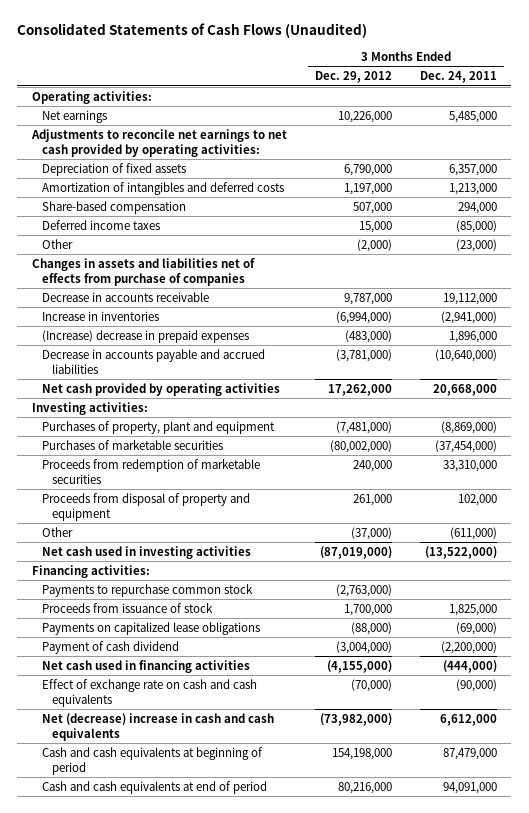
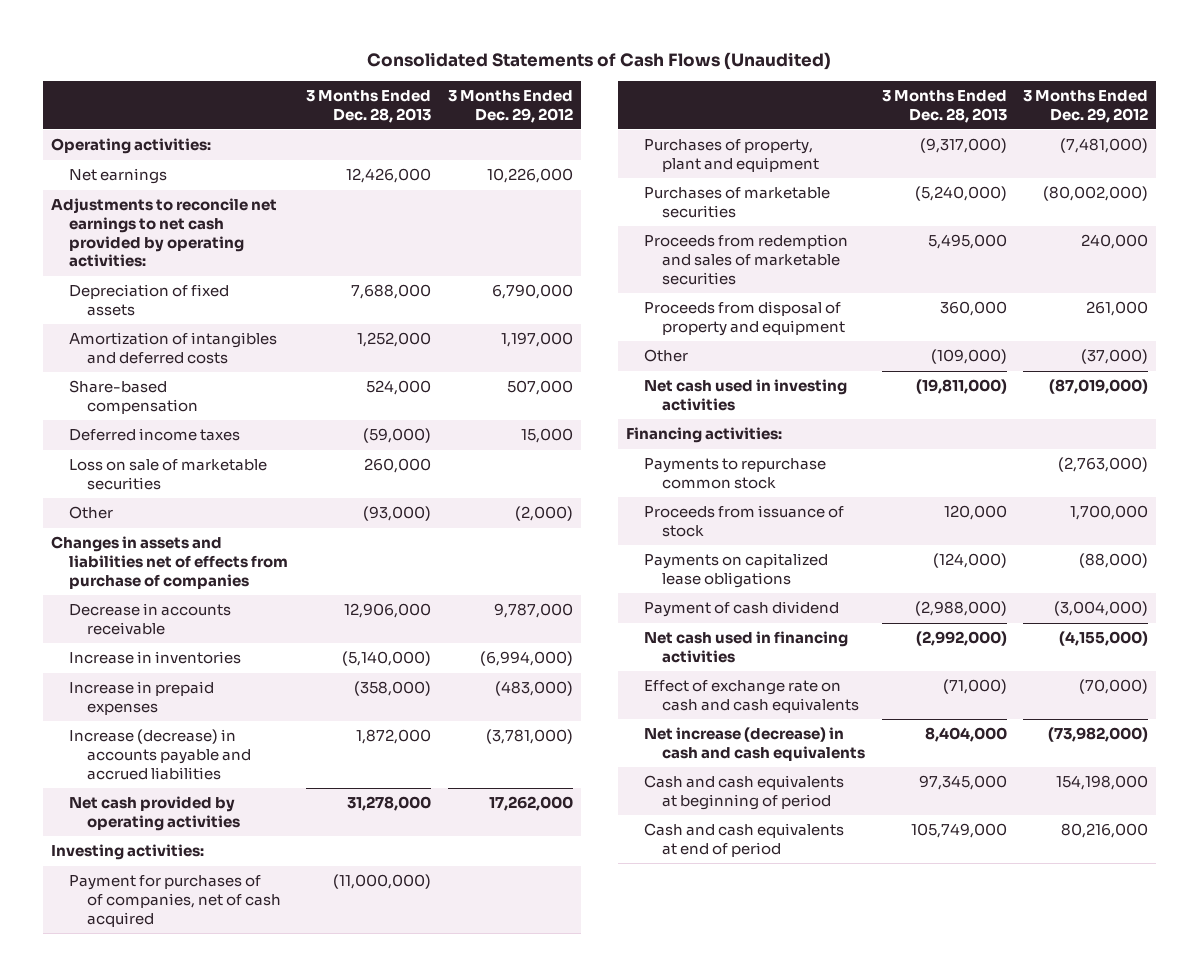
[420,71,498,84] Dec. 24, 2011 -> none
none -> [306,89,432,123] 3 Months Ended Dec. 28, 2013
none -> [69,459,268,490] Loss on sale of marketable securities
[41,329,249,343] (Increase) decrease in prepaid expenses -> [69,681,215,715] Increase in prepaid expenses
[41,348,265,374] Decrease in accounts payable and accrued liabilities -> [69,729,252,780] Increase (decrease) in accounts payable and accrued liabilities
none -> [69,875,282,927] Payment for purchases of of companies, net of cash acquired
[41,458,260,484] Proceeds from redemption of marketable securities -> [644,234,849,285] Proceeds from redemption and sales of marketable securities
[41,712,274,741] Net (decrease) increase in cash and cash equivalents -> [644,727,866,761] Net increase (decrease) in cash and cash equivalents

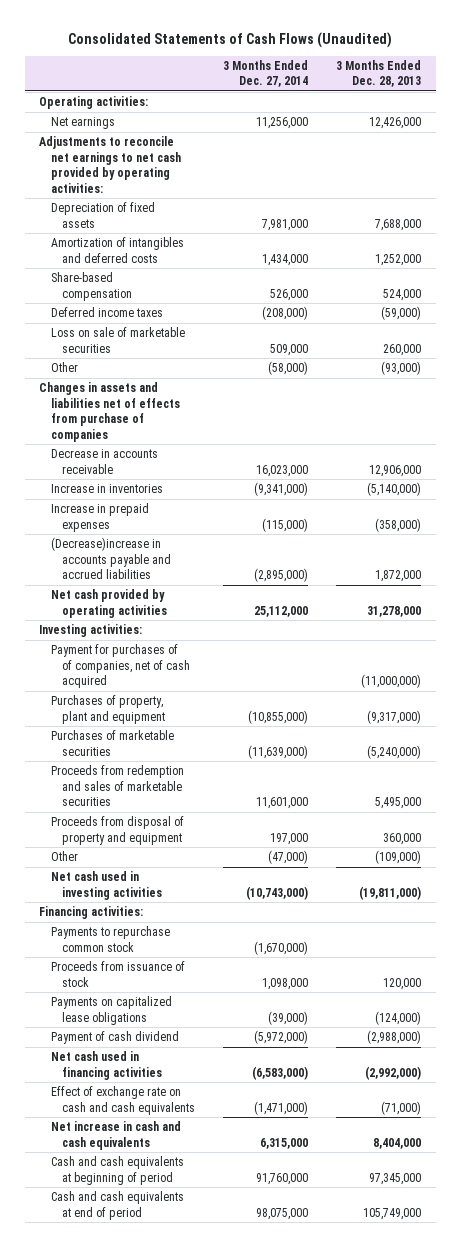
[447,89,573,123] 3 Months Ended Dec. 29, 2012 -> none
none -> [223,59,309,88] 3 Months Ended Dec. 27, 2014
[69,729,252,780] Increase (decrease) in accounts payable and accrued liabilities -> [50,537,172,580] (Decrease)increase in accounts payable and accrued liabilities
[644,727,866,761] Net increase (decrease) in cash and cash equivalents -> [50,1121,181,1150] Net increase in cash and cash equivalents

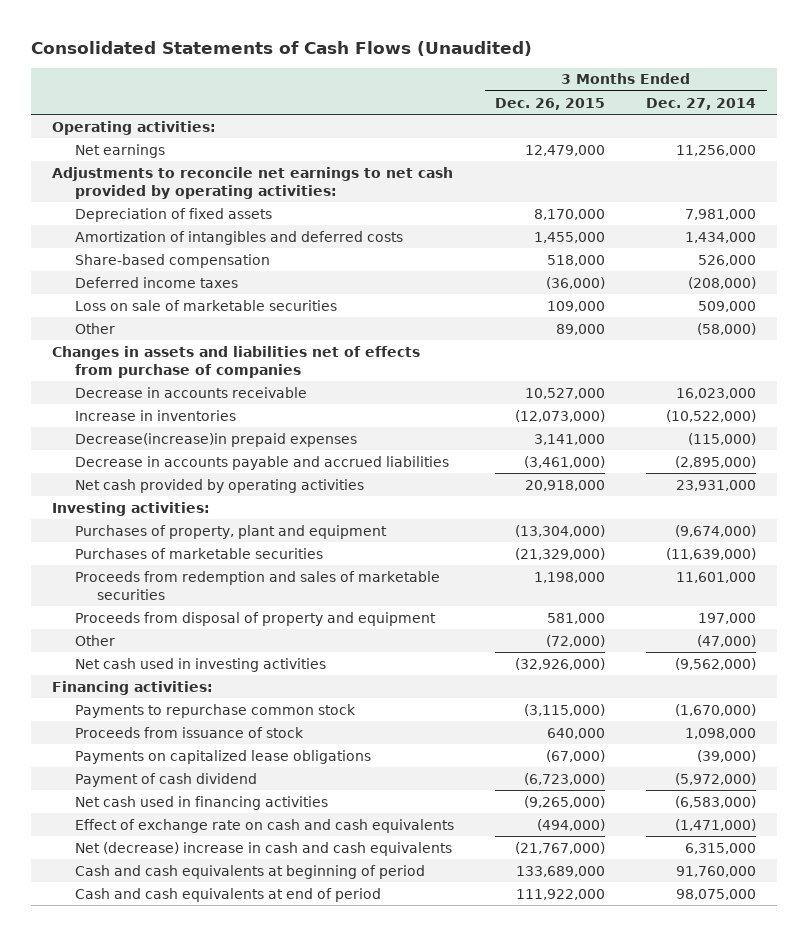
[336,59,422,88] 3 Months Ended Dec. 28, 2013 -> none
none -> [494,97,605,110] Dec. 26, 2015
[254,482,309,497] (9,341,000) -> [666,409,757,422] (10,522,000)
[50,503,149,532] Increase in prepaid expenses -> [74,432,357,447] Decrease(increase)in prepaid expenses
[50,537,172,580] (Decrease)increase in accounts payable and accrued liabilities -> [74,455,449,470] Decrease in accounts payable and accrued liabilities
[254,605,309,617] 25,112,000 -> [676,479,757,491] 23,931,000
[50,644,191,689] Payment for purchases of of companies, net of cash acquired -> none
[248,709,309,724] (10,855,000) -> [675,524,757,537] (9,674,000)
[246,885,309,900] (10,743,000) -> [675,657,757,670] (9,562,000)
[50,1121,181,1150] Net increase in cash and cash equivalents -> [74,841,452,856] Net (decrease) increase in cash and cash equivalents

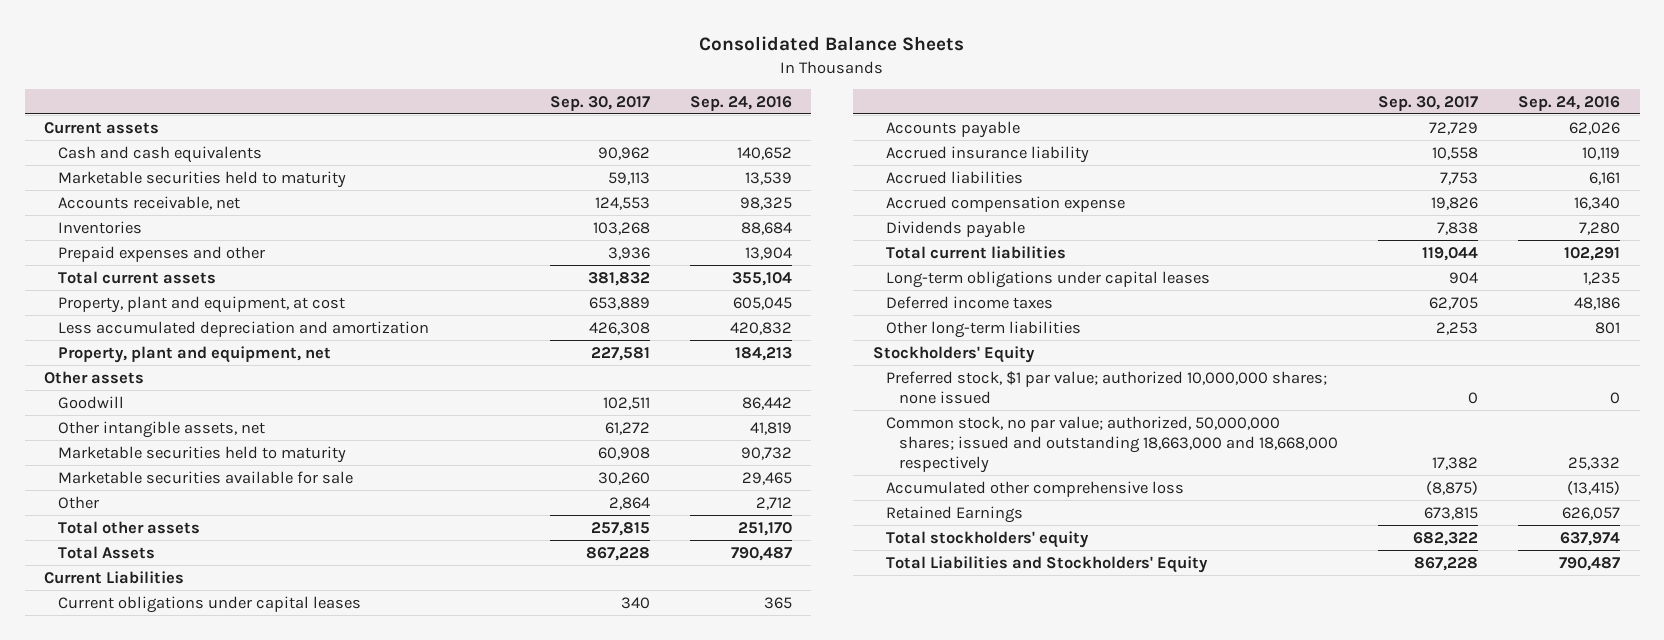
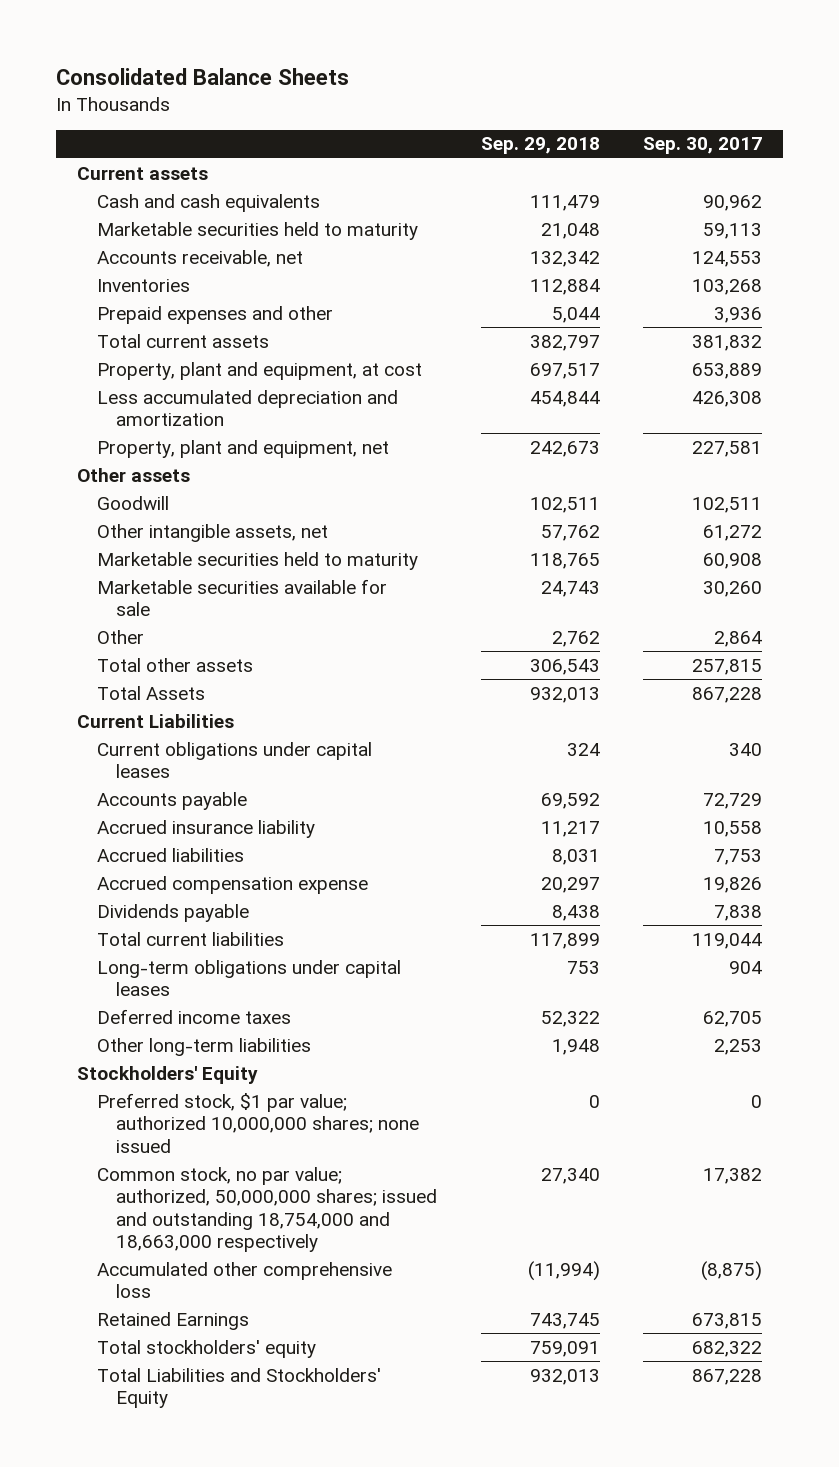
[689,95,792,111] Sep. 24, 2016 -> none
none -> [480,137,600,155] Sep. 29, 2018
[885,415,1339,473] Common stock, no par value; authorized, 50,000,000 shares; issued and outstanding 18,663,000 and 18,668,000 respectively -> [96,1166,438,1253] Common stock, no par value; authorized, 50,000,000 shares; issued and outstanding 18,754,000 and 18,663,000 respectively

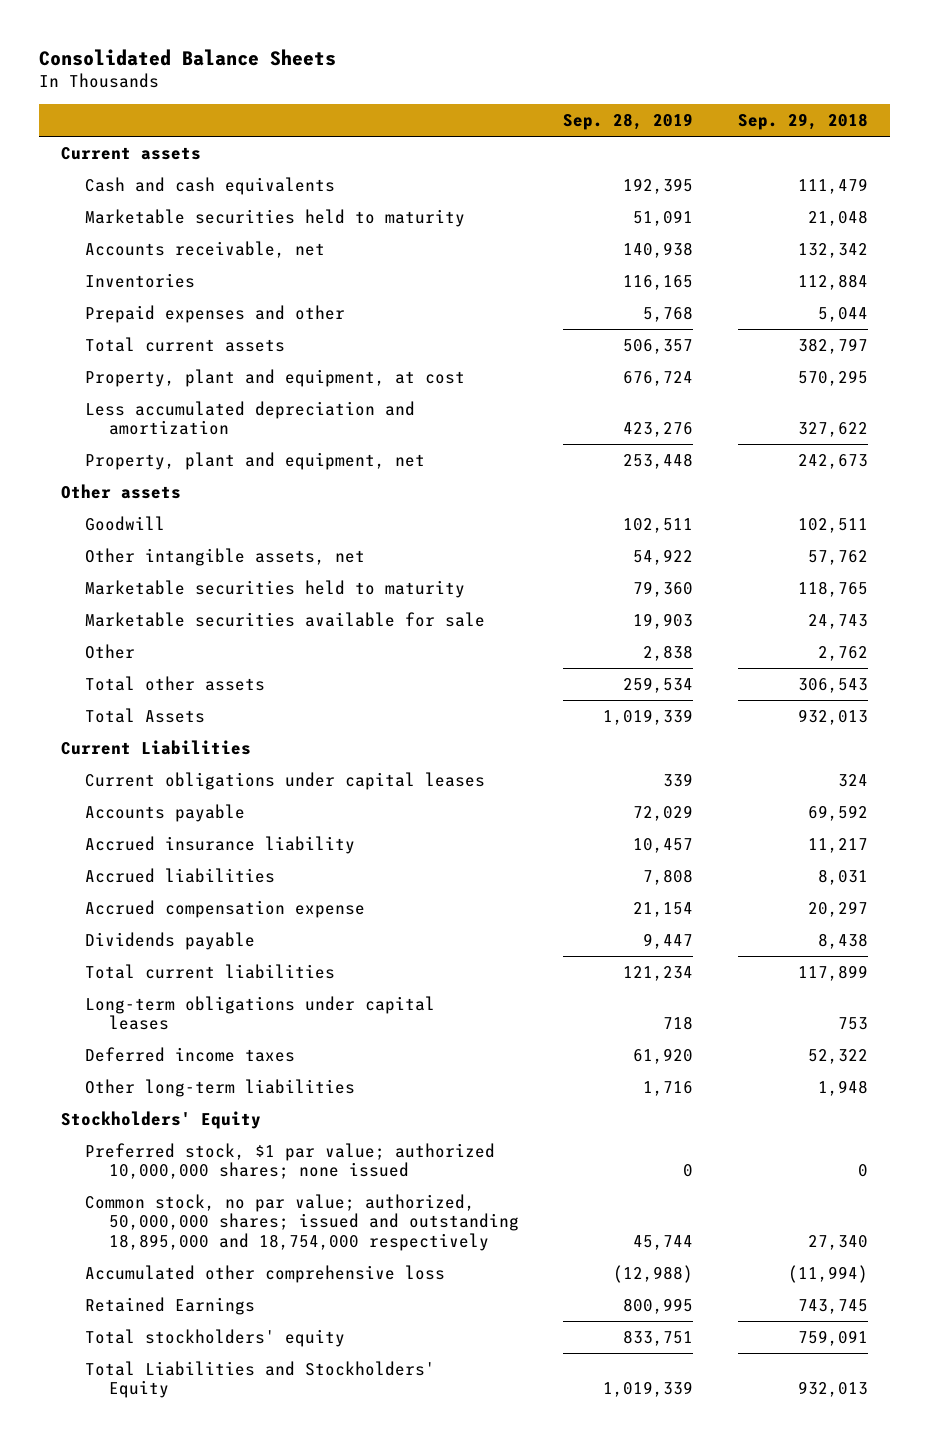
[642,137,762,155] Sep. 30, 2017 -> none
none -> [563,112,694,130] Sep. 28, 2019
[529,362,600,379] 697,517 -> [797,369,868,386] 570,295
[529,390,600,407] 454,844 -> [797,422,868,438] 327,622
[96,1166,438,1253] Common stock, no par value; authorized, 50,000,000 shares; issued and outstanding 18,754,000 and 18,663,000 respectively -> [84,1193,519,1251] Common stock, no par value; authorized, 50,000,000 shares; issued and outstanding 18,895,000 and 18,754,000 respectively

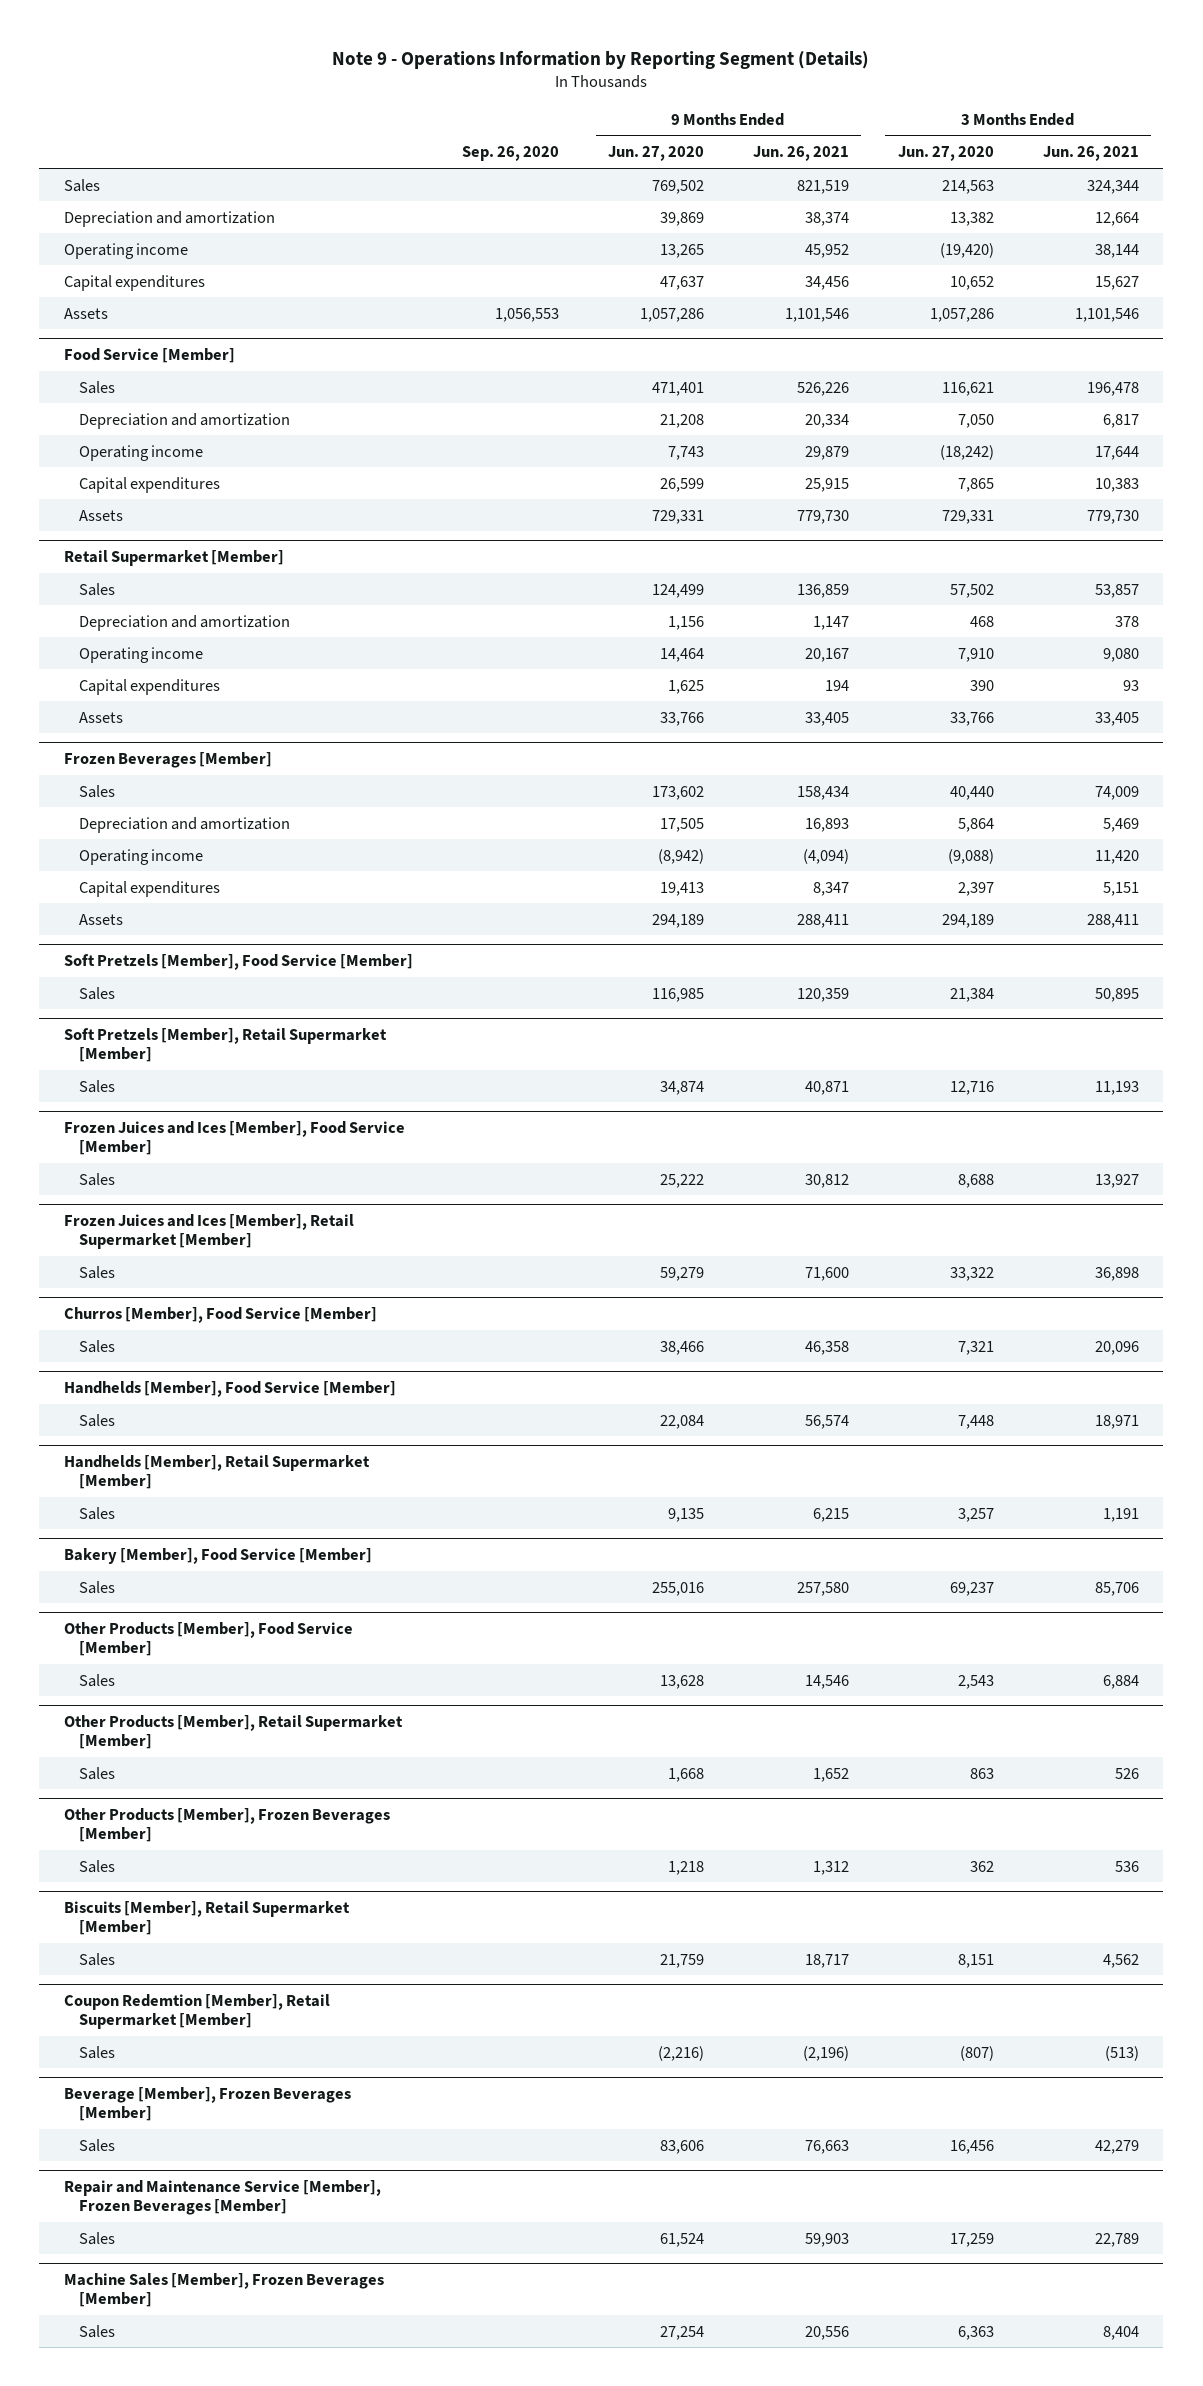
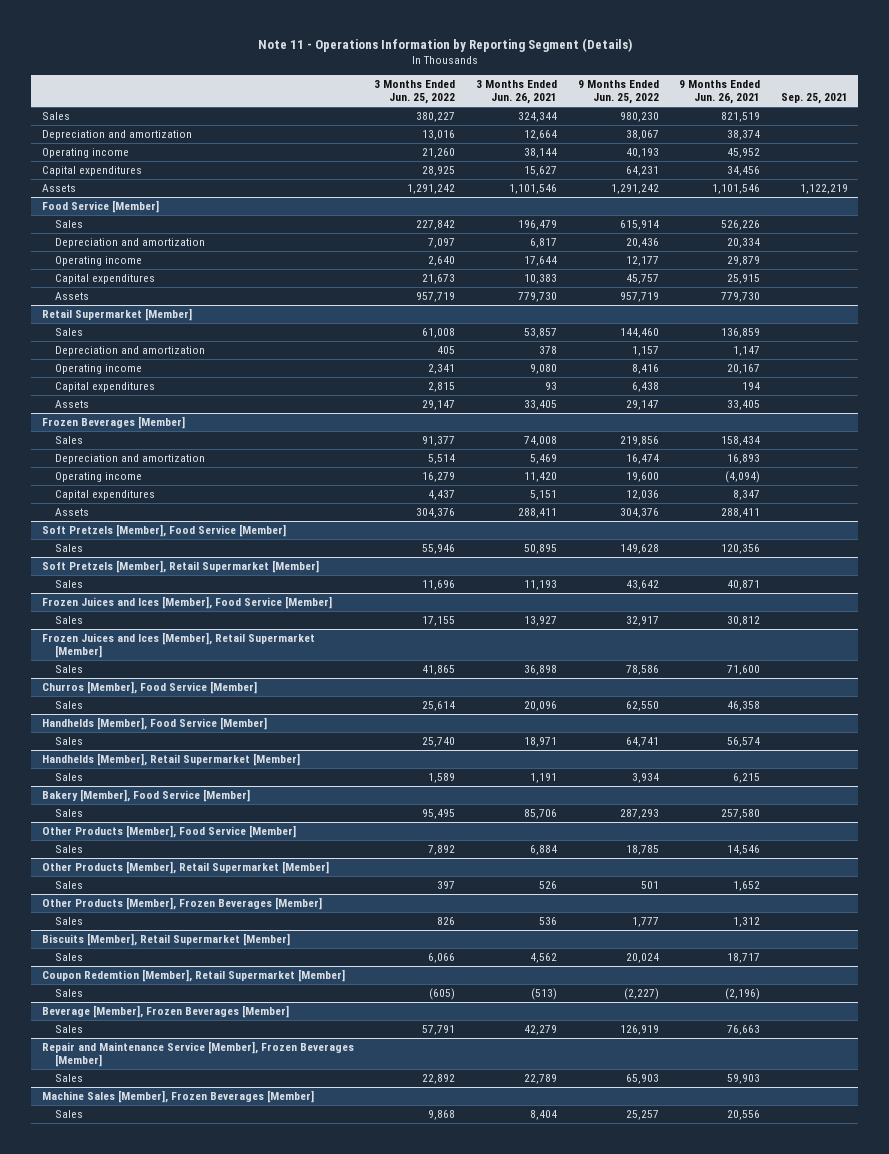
[332,49,870,69] Note 9 - Operations Information by Reporting Segment (Details) -> [257,37,632,52] Note 11 - Operations Information by Reporting Segment (Details)
[461,146,559,162] Sep. 26, 2020 -> none
[607,146,704,162] Jun. 27, 2020 -> none
[897,146,994,162] Jun. 27, 2020 -> none
none -> [374,80,456,105] 3 Months Ended Jun. 25, 2022
none -> [577,80,659,105] 9 Months Ended Jun. 25, 2022
none -> [780,93,848,105] Sep. 25, 2021
[1086,381,1139,396] 196,478 -> [517,219,557,230] 196,479
[1094,785,1139,800] 74,009 -> [523,435,557,446] 74,008
[796,987,849,1002] 120,359 -> [721,543,761,554] 120,356

